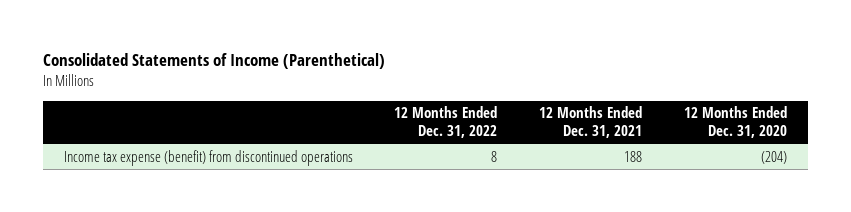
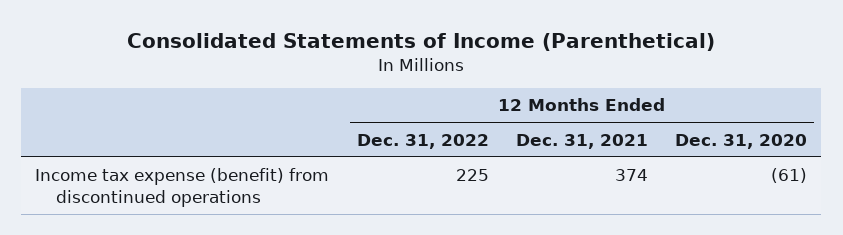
[491,150,498,162] 8 -> [455,169,489,182] 225
[624,150,643,162] 188 -> [615,169,649,182] 374
[761,150,788,164] (204) -> [771,168,808,184] (61)

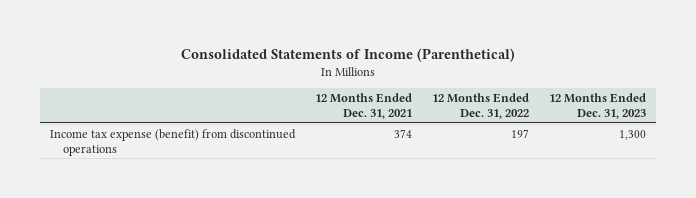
[675,133,808,149] Dec. 31, 2020 -> none
none -> [548,93,646,120] 12 Months Ended Dec. 31, 2023
[455,169,489,182] 225 -> [510,128,529,138] 197

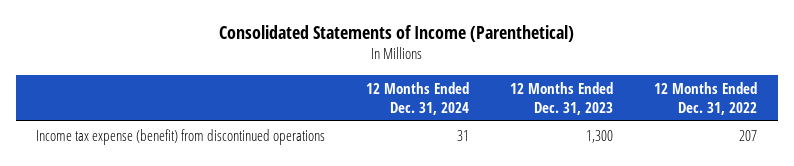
[314,93,412,120] 12 Months Ended Dec. 31, 2021 -> none
none -> [366,81,470,115] 12 Months Ended Dec. 31, 2024
[510,128,529,138] 197 -> [739,130,758,142] 207

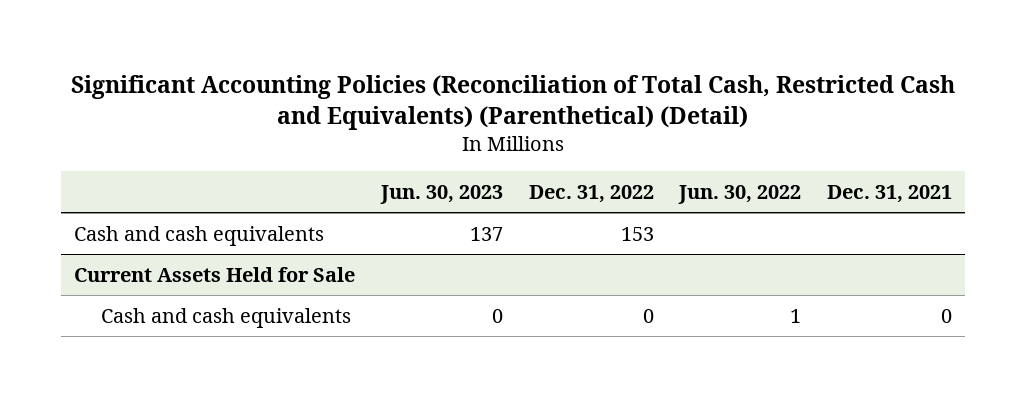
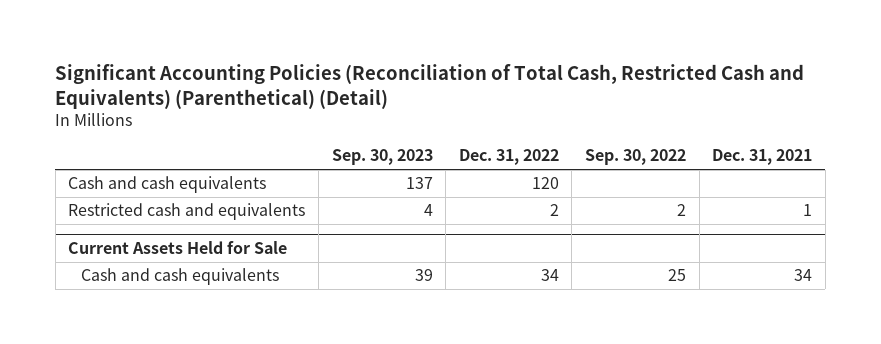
[379,185,503,205] Jun. 30, 2023 -> none
[678,185,802,205] Jun. 30, 2022 -> none
none -> [331,149,433,166] Sep. 30, 2023
none -> [585,149,687,166] Sep. 30, 2022
[620,226,654,241] 153 -> [531,177,559,190] 120
none -> [68,203,306,221] Restricted cash and equivalents
[642,308,654,323] 0 -> [540,269,559,282] 34
[940,308,952,323] 0 -> [794,269,813,282] 34

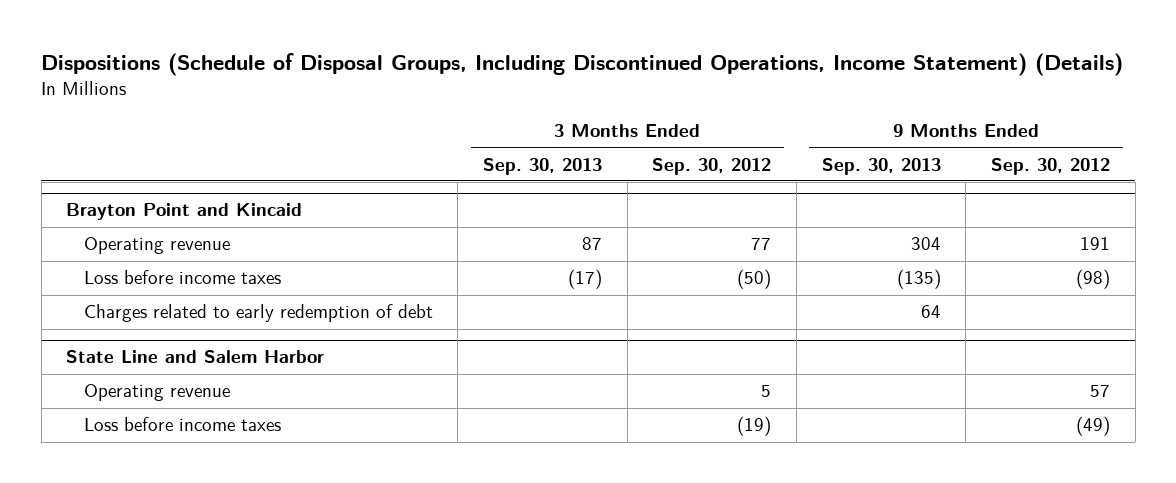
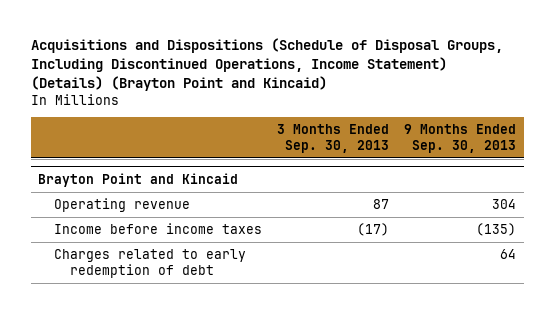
[41,52,1124,76] Dispositions (Schedule of Disposal Groups, Including Discontinued Operations, Income Statement) (Details) -> [30,37,503,91] Acquisitions and Dispositions (Schedule of Disposal Groups, Including Discontinued Operations, Income Statement) (Details) (Brayton Point and Kincaid)
[652,157,772,175] Sep. 30, 2012 -> none
[991,157,1111,175] Sep. 30, 2012 -> none
[83,270,281,285] Loss before income taxes -> [54,222,263,234] Income before income taxes
[66,350,325,364] State Line and Salem Harbor -> none
[83,384,230,402] Operating revenue -> none
[83,417,281,432] Loss before income taxes -> none

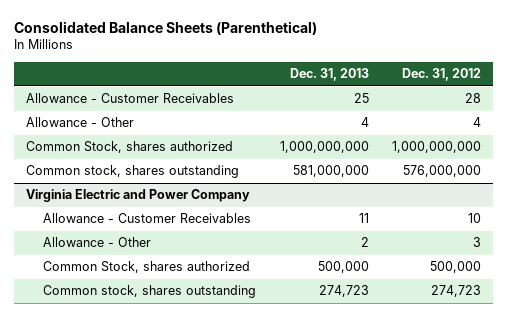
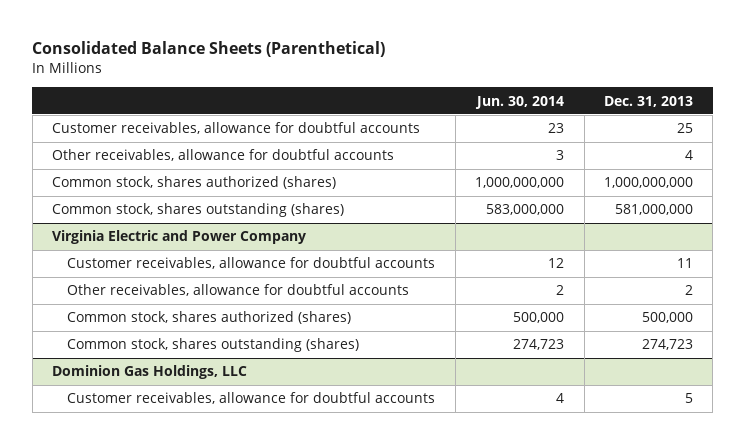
[402,68,482,82] Dec. 31, 2012 -> none
none -> [475,95,565,109] Jun. 30, 2014
[25,93,234,104] Allowance - Customer Receivables -> [52,122,421,135] Customer receivables, allowance for doubtful accounts
[25,117,134,128] Allowance - Other -> [52,149,395,162] Other receivables, allowance for doubtful accounts
[25,141,233,154] Common Stock, shares authorized -> [52,176,337,190] Common stock, shares authorized (shares)
[25,165,239,179] Common stock, shares outstanding -> [52,203,345,218] Common stock, shares outstanding (shares)
[42,213,251,224] Allowance - Customer Receivables -> [67,257,436,270] Customer receivables, allowance for doubtful accounts
[42,237,151,248] Allowance - Other -> [67,284,410,297] Other receivables, allowance for doubtful accounts
[42,261,250,274] Common Stock, shares authorized -> [67,311,352,325] Common stock, shares authorized (shares)
[42,285,256,299] Common stock, shares outstanding -> [67,338,360,353] Common stock, shares outstanding (shares)
none -> [52,365,248,380] Dominion Gas Holdings, LLC
none -> [67,392,436,405] Customer receivables, allowance for doubtful accounts

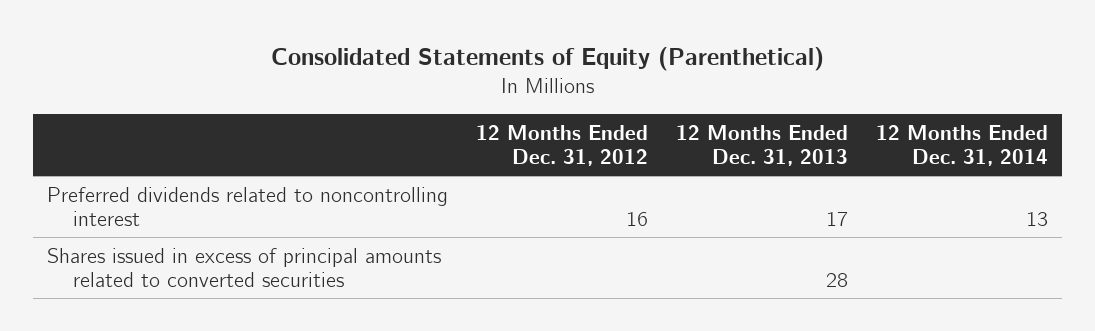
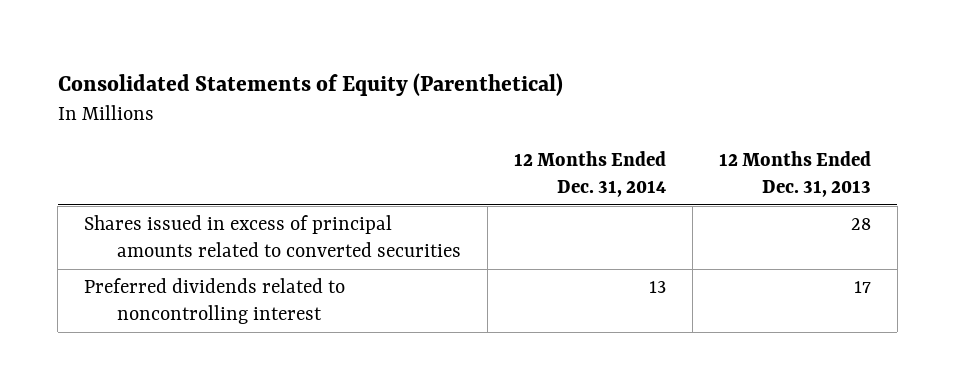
[476,124,649,166] 12 Months Ended Dec. 31, 2012 -> none
[46,186,448,227] Preferred dividends related to noncontrolling interest -> [84,278,346,325] Preferred dividends related to noncontrolling interest

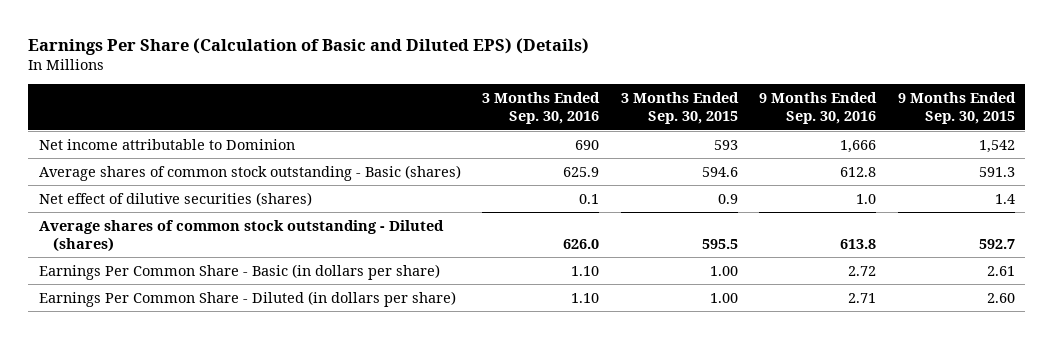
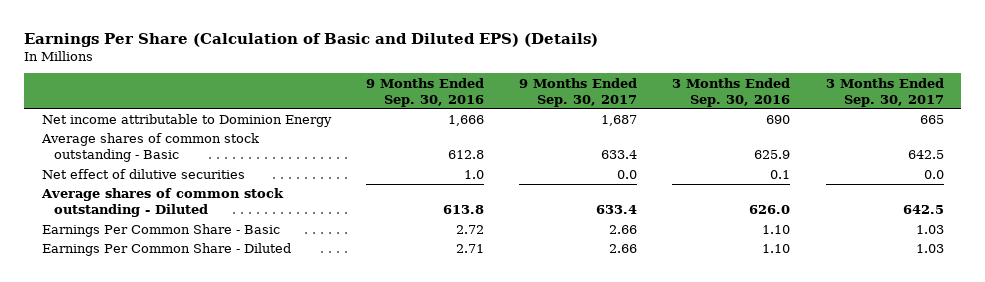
[620,91,739,125] 3 Months Ended Sep. 30, 2015 -> none
[897,91,1016,125] 9 Months Ended Sep. 30, 2015 -> none
none -> [519,77,638,107] 9 Months Ended Sep. 30, 2017
none -> [825,77,944,107] 3 Months Ended Sep. 30, 2017
[39,138,296,150] Net income attributable to Dominion -> [41,114,332,128] Net income attributable to Dominion Energy
[39,164,462,181] Average shares of common stock outstanding - Basic (shares) -> [40,133,259,163] Average shares of common stock outstanding - Basic
[39,191,313,206] Net effect of dilutive securities (shares) -> [41,169,245,180] Net effect of dilutive securities
[39,219,445,252] Average shares of common stock outstanding - Diluted (shares) -> [40,188,284,218] Average shares of common stock outstanding - Diluted
[39,263,441,280] Earnings Per Common Share - Basic (in dollars per share) -> [41,224,280,238] Earnings Per Common Share - Basic
[39,290,457,307] Earnings Per Common Share - Diluted (in dollars per share) -> [41,243,291,257] Earnings Per Common Share - Diluted

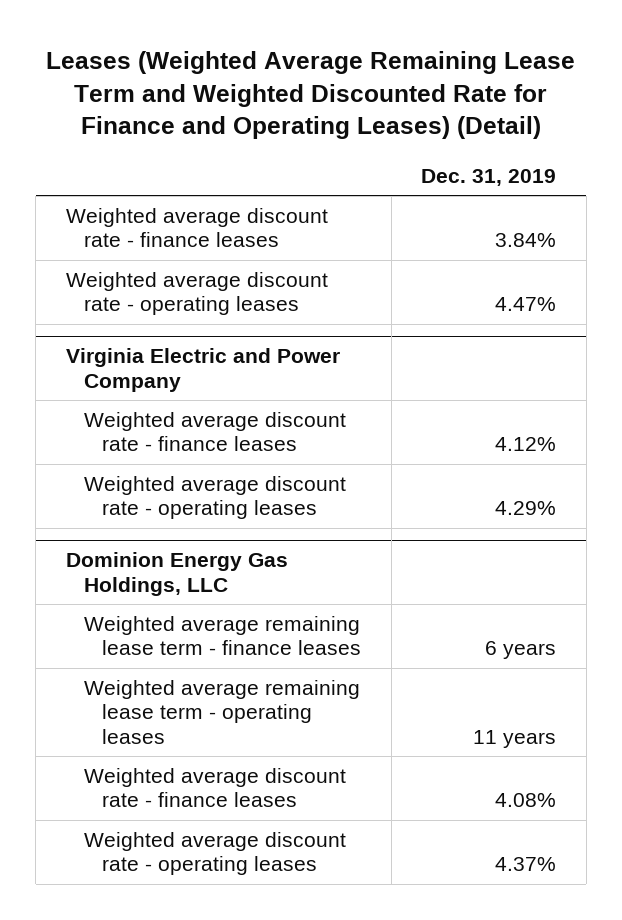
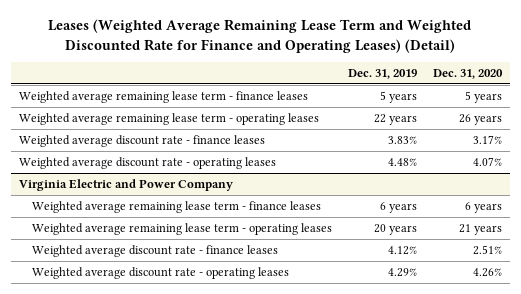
none -> [432,69,503,80] Dec. 31, 2020
none -> [19,90,309,103] Weighted average remaining lease term - finance leases
none -> [19,112,320,125] Weighted average remaining lease term - operating leases
[495,233,557,248] 3.84% -> [387,135,417,144] 3.83%
[495,297,557,312] 4.47% -> [387,157,417,166] 4.48%
none -> [32,200,322,213] Weighted average remaining lease term - finance leases
none -> [32,222,333,235] Weighted average remaining lease term - operating leases
[65,552,288,596] Dominion Energy Gas Holdings, LLC -> none
[83,616,362,656] Weighted average remaining lease term - finance leases -> none
[83,680,360,744] Weighted average remaining lease term - operating leases -> none
[83,768,346,808] Weighted average discount rate - finance leases -> none
[83,832,346,876] Weighted average discount rate - operating leases -> none

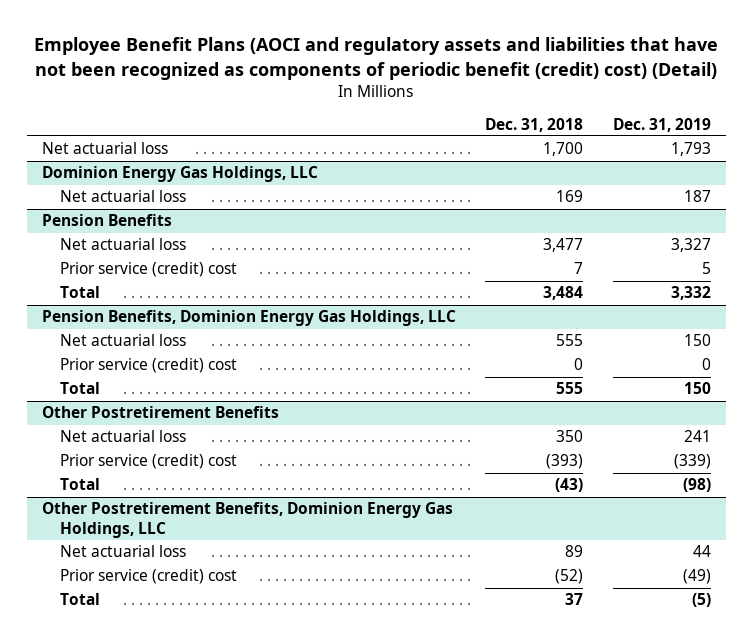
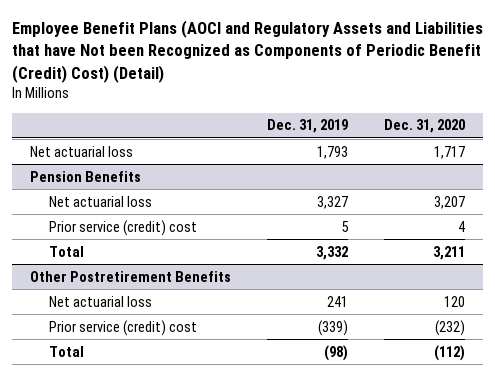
[34,37,719,80] Employee Benefit Plans (AOCI and regulatory assets and liabilities that have not been recognized as components of periodic benefit (credit) cost) (Detail) -> [11,20,483,83] Employee Benefit Plans (AOCI and Regulatory Assets and Liabilities that have Not been Recognized as Components of Periodic Benefit (Credit) Cost) (Detail)
[485,117,584,132] Dec. 31, 2018 -> none
none -> [384,119,466,134] Dec. 31, 2020
[41,166,318,183] Dominion Energy Gas Holdings, LLC -> none
[60,190,187,203] Net actuarial loss -> none
[41,310,456,327] Pension Benefits, Dominion Energy Gas Holdings, LLC -> none
[60,334,187,347] Net actuarial loss -> none
[60,358,238,374] Prior service (credit) cost -> none
[60,382,101,395] Total -> none
[41,502,453,539] Other Postretirement Benefits, Dominion Energy Gas Holdings, LLC -> none
[60,545,187,558] Net actuarial loss -> none
[60,569,238,585] Prior service (credit) cost -> none
[60,593,101,606] Total -> none

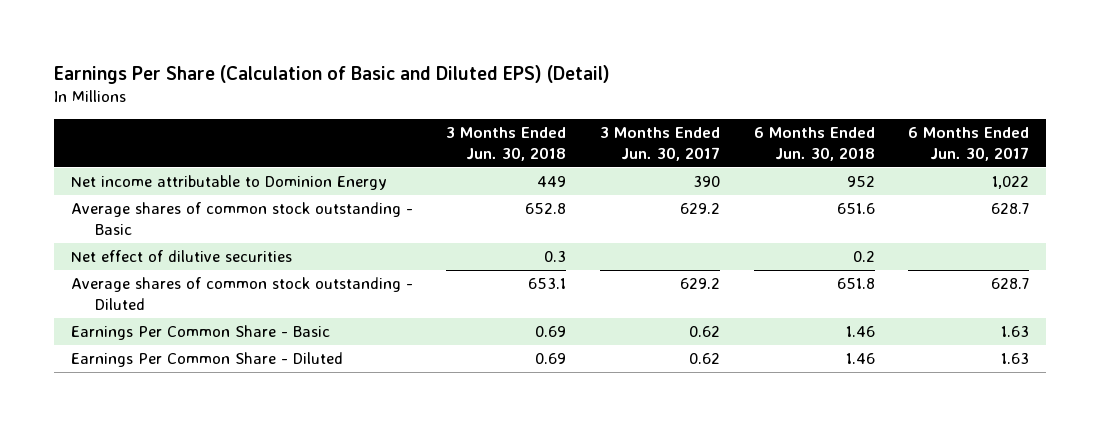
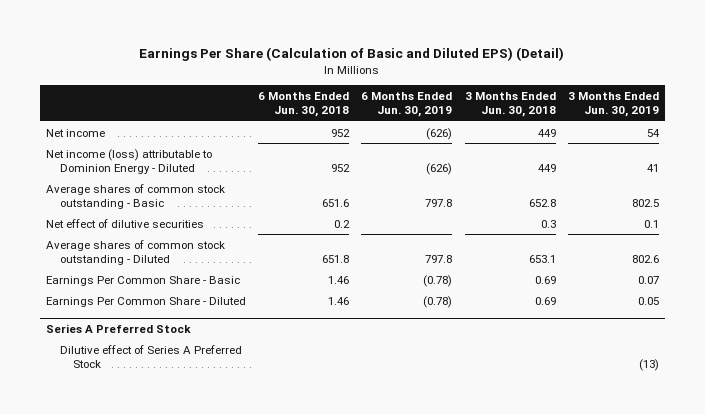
[600,126,721,161] 3 Months Ended Jun. 30, 2017 -> none
[908,126,1030,161] 6 Months Ended Jun. 30, 2017 -> none
none -> [361,92,453,118] 6 Months Ended Jun. 30, 2019
none -> [567,92,659,118] 3 Months Ended Jun. 30, 2019
[70,175,387,191] Net income attributable to Dominion Energy -> [46,128,106,137] Net income
none -> [46,148,213,174] Net income (loss) attributable to Dominion Energy - Diluted
none -> [46,323,192,333] Series A Preferred Stock
none -> [59,344,242,368] Dilutive effect of Series A Preferred Stock

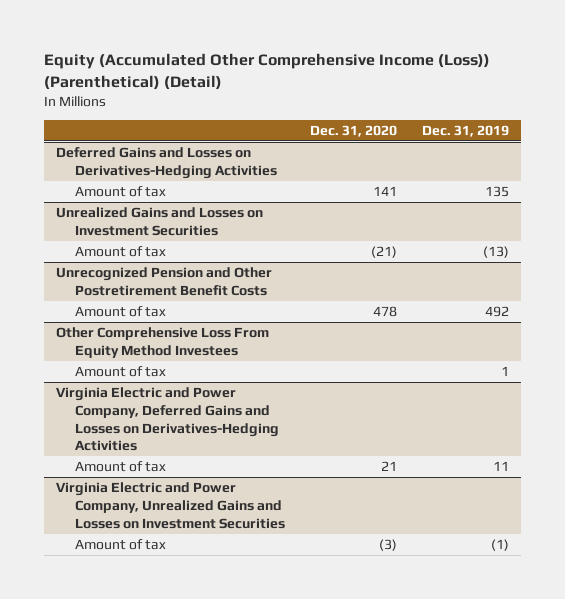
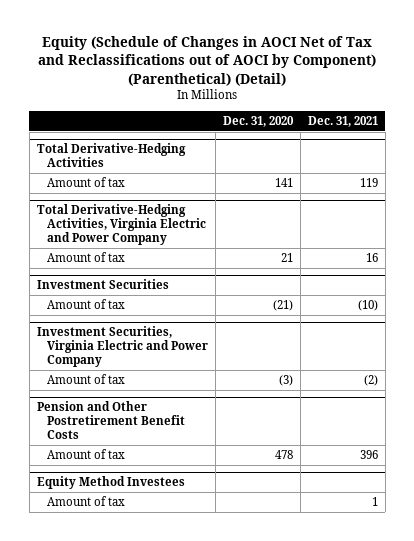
[43,53,490,90] Equity (Accumulated Other Comprehensive Income (Loss)) (Parenthetical) (Detail) -> [38,36,377,86] Equity (Schedule of Changes in AOCI Net of Tax and Reclassifications out of AOCI by Component) (Parenthetical) (Detail)
[421,124,509,137] Dec. 31, 2019 -> none
none -> [307,116,378,128] Dec. 31, 2021
[56,147,278,179] Deferred Gains and Losses on Derivatives-Hedging Activities -> none
none -> [36,143,186,168] Total Derivative-Hedging Activities
none -> [36,204,206,246] Total Derivative-Hedging Activities, Virginia Electric and Power Company
none -> [46,252,125,263] Amount of tax
[56,207,264,236] Unrealized Gains and Losses on Investment Securities -> [36,279,169,290] Investment Securities
none -> [36,326,208,368] Investment Securities, Virginia Electric and Power Company
none -> [46,374,125,385] Amount of tax
[56,267,273,296] Unrecognized Pension and Other Postretirement Benefit Costs -> [36,401,185,440] Pension and Other Postretirement Benefit Costs
[56,327,270,358] Other Comprehensive Loss From Equity Method Investees -> [36,476,185,490] Equity Method Investees
[56,387,280,452] Virginia Electric and Power Company, Deferred Gains and Losses on Derivatives-Hedging Activities -> none
[75,461,167,473] Amount of tax -> none
[56,482,286,529] Virginia Electric and Power Company, Unrealized Gains and Losses on Investment Securities -> none
[75,539,167,551] Amount of tax -> none

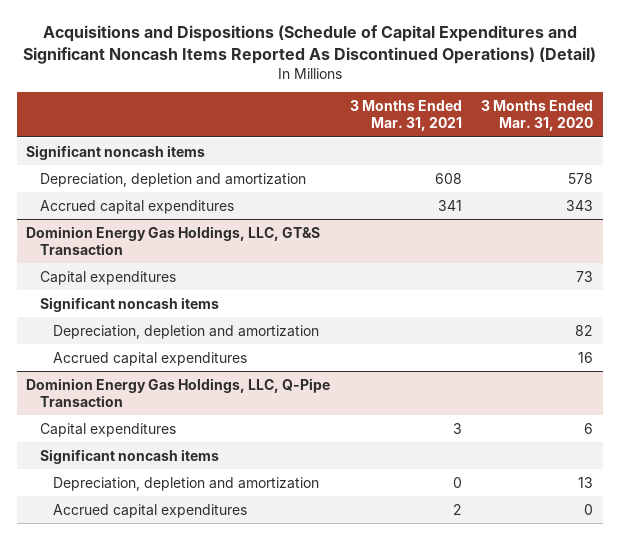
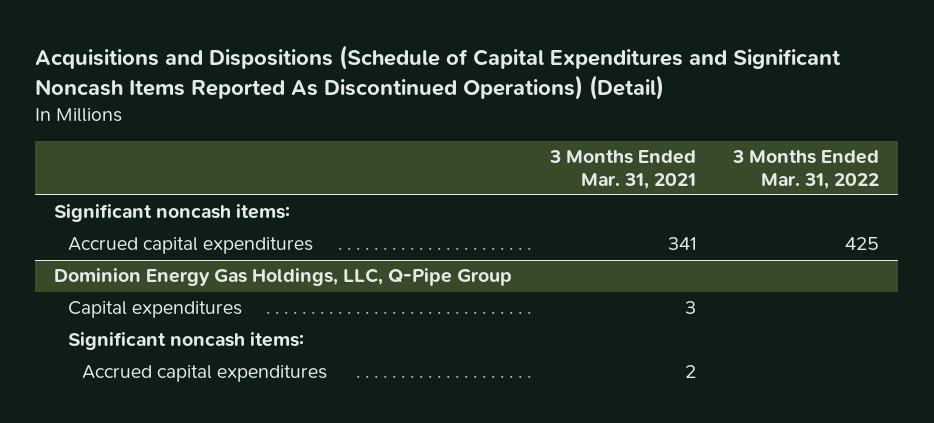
[481,100,594,132] 3 Months Ended Mar. 31, 2020 -> none
none -> [732,150,880,189] 3 Months Ended Mar. 31, 2022
[39,172,306,187] Depreciation, depletion and amortization -> none
[26,144,206,160] Significant noncash items -> [54,204,291,223] Significant noncash items:
[26,225,321,255] Dominion Energy Gas Holdings, LLC, GT&S Transaction -> none
[39,270,176,285] Capital expenditures -> none
[39,296,219,312] Significant noncash items -> none
[52,324,319,339] Depreciation, depletion and amortization -> none
[52,351,247,366] Accrued capital expenditures -> none
[26,377,331,407] Dominion Energy Gas Holdings, LLC, Q-Pipe Transaction -> [54,268,513,287] Dominion Energy Gas Holdings, LLC, Q-Pipe Group
[52,476,319,491] Depreciation, depletion and amortization -> none
[39,448,219,464] Significant noncash items -> [68,332,305,351] Significant noncash items:

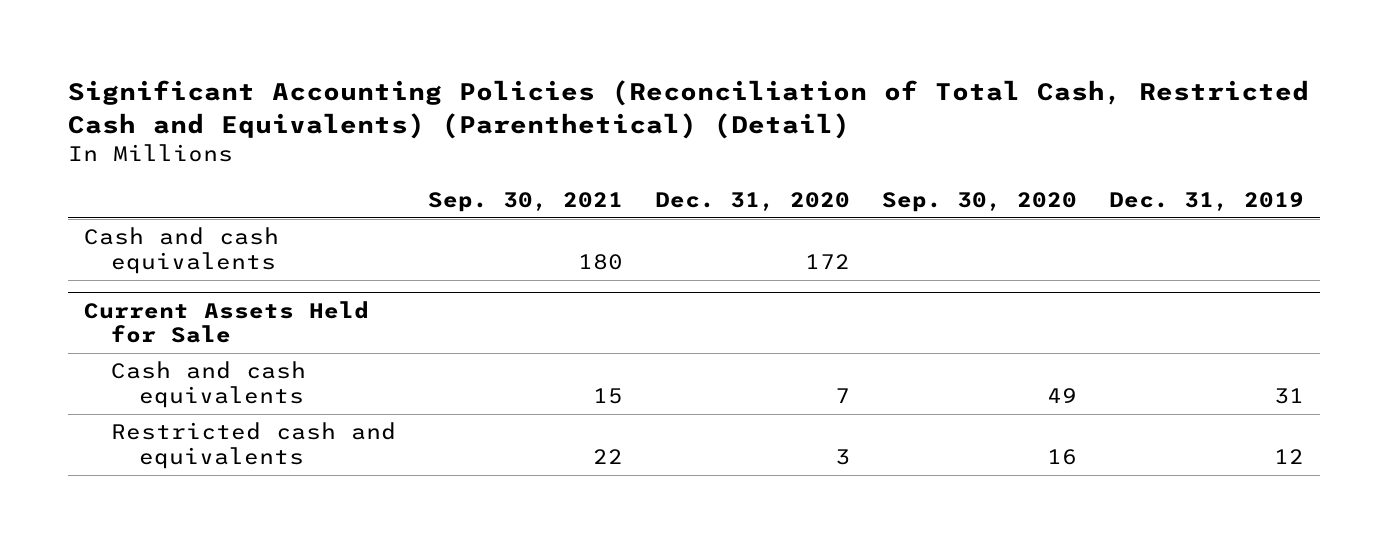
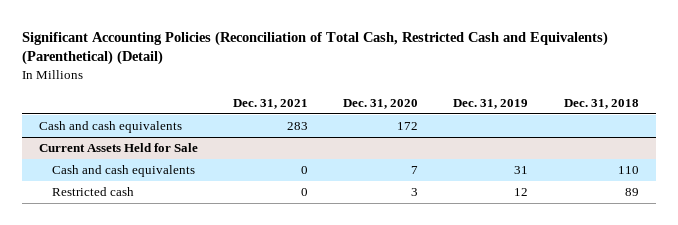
[428,192,624,213] Sep. 30, 2021 -> none
[882,192,1078,213] Sep. 30, 2020 -> none
none -> [233,98,309,109] Dec. 31, 2021
none -> [563,98,639,109] Dec. 31, 2018
[111,422,397,469] Restricted cash and equivalents -> [52,187,135,197] Restricted cash

